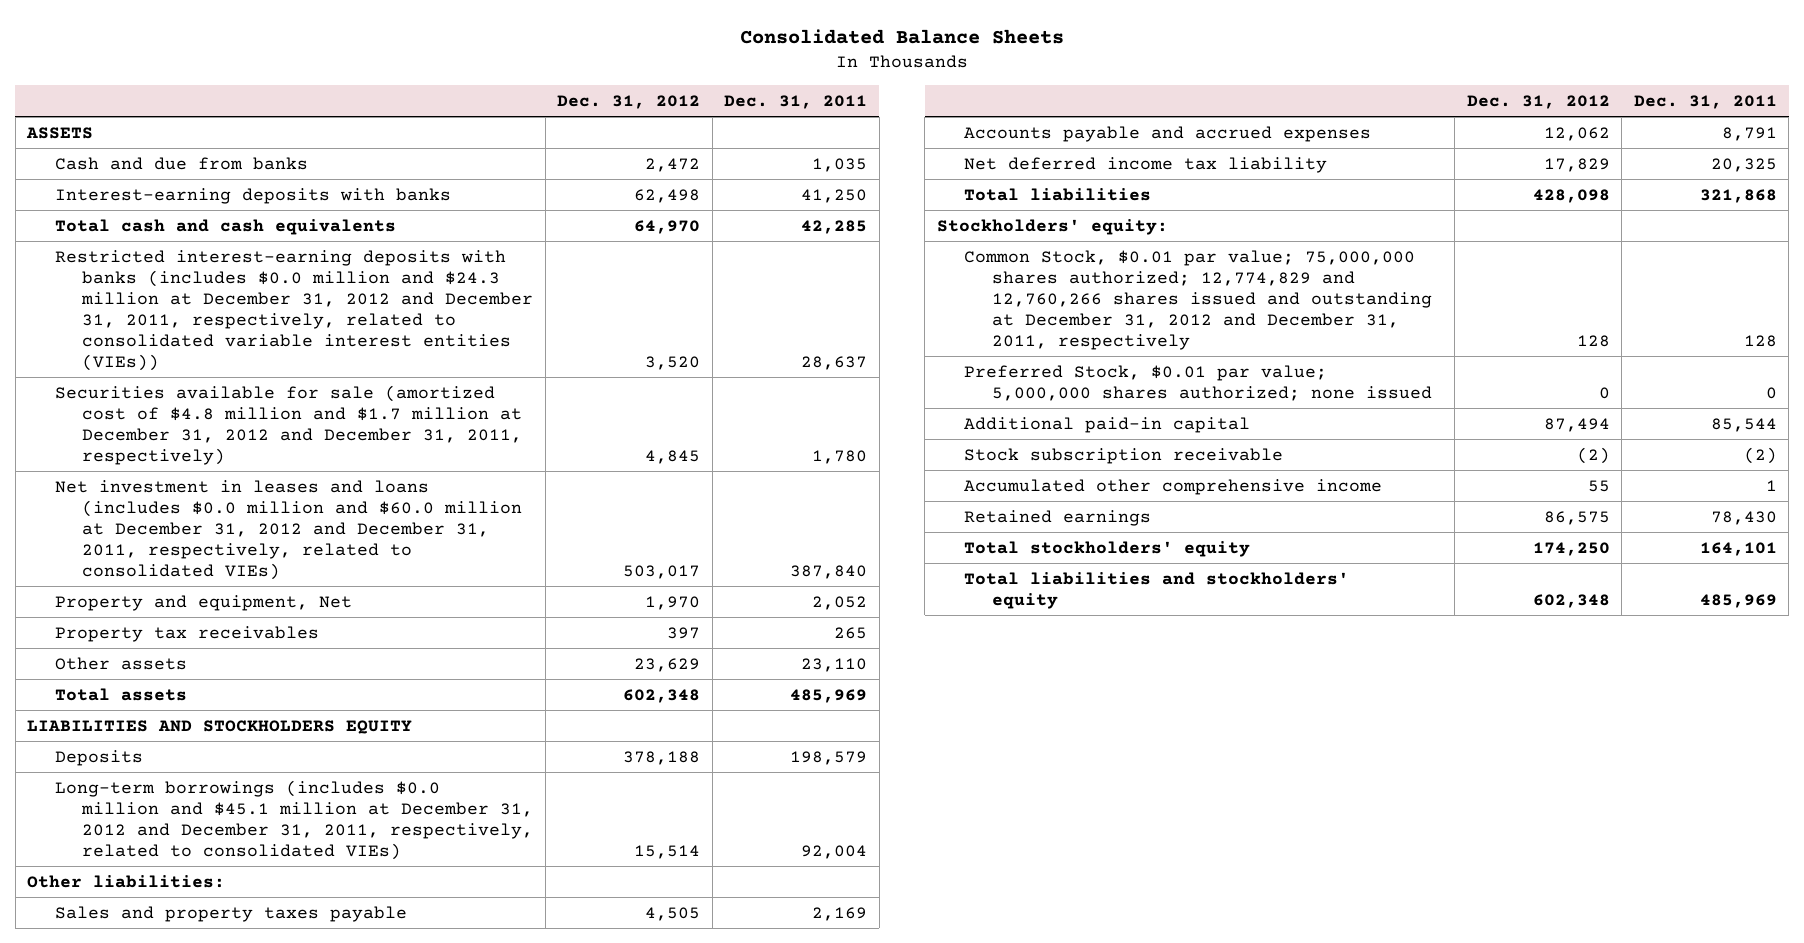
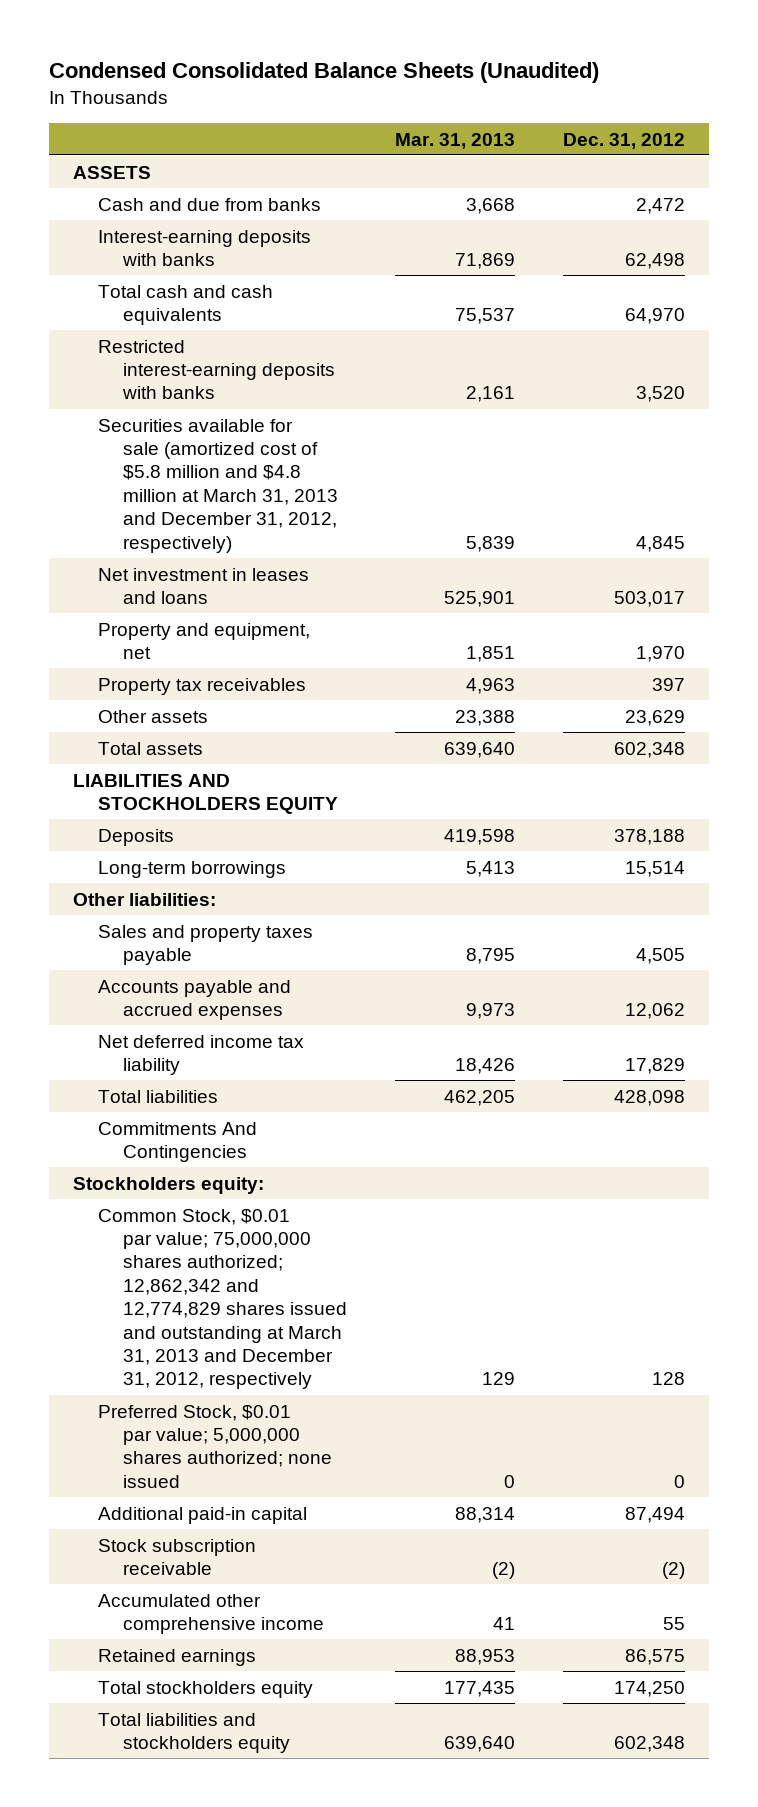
[740,29,1065,45] Consolidated Balance Sheets -> [48,62,599,84] Condensed Consolidated Balance Sheets (Unaudited)
[724,95,868,110] Dec. 31, 2011 -> none
none -> [395,132,516,149] Mar. 31, 2013
[54,249,534,372] Restricted interest-earning deposits with banks (includes $0.0 million and $24.3 million at December 31, 2012 and December 31, 2011, respectively, related to consolidated variable interest entities (VIEs)) -> [98,339,336,400] Restricted interest-earning deposits with banks
[54,384,523,466] Securities available for sale (amortized cost of $4.8 million and $1.7 million at December 31, 2012 and December 31, 2011, respectively) -> [98,418,339,553] Securities available for sale (amortized cost of $5.8 million and $4.8 million at March 31, 2013 and December 31, 2012, respectively)
[54,479,523,581] Net investment in leases and loans (includes $0.0 million and $60.0 million at December 31, 2012 and December 31, 2011, respectively, related to consolidated VIEs) -> [98,567,310,604] Net investment in leases and loans
[54,594,352,611] Property and equipment, Net -> [98,622,311,659] Property and equipment, net
[54,779,534,861] Long-term borrowings (includes $0.0 million and $45.1 million at December 31, 2012 and December 31, 2011, respectively, related to consolidated VIEs) -> [98,860,287,878] Long-term borrowings
none -> [98,1121,258,1162] Commitments And Contingencies
[936,218,1168,235] Stockholders' equity: -> [72,1176,264,1194] Stockholders equity:
[964,249,1432,351] Common Stock, $0.01 par value; 75,000,000 shares authorized; 12,774,829 and 12,760,266 shares issued and outstanding at December 31, 2012 and December 31, 2011, respectively -> [98,1208,348,1390] Common Stock, $0.01 par value; 75,000,000 shares authorized; 12,862,342 and 12,774,829 shares issued and outstanding at March 31, 2013 and December 31, 2012, respectively
[964,540,1251,557] Total stockholders' equity -> [98,1680,314,1698] Total stockholders equity
[964,571,1350,609] Total liabilities and stockholders' equity -> [98,1712,291,1753] Total liabilities and stockholders equity

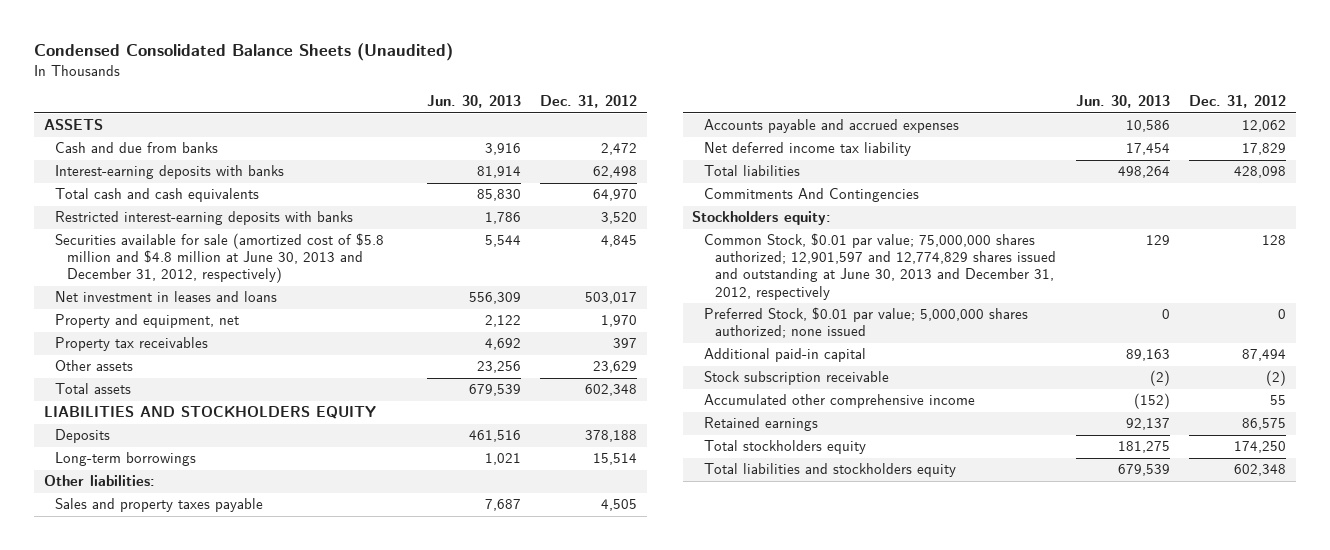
[395,132,516,149] Mar. 31, 2013 -> none
none -> [426,95,521,109] Jun. 30, 2013
[98,418,339,553] Securities available for sale (amortized cost of $5.8 million and $4.8 million at March 31, 2013 and December 31, 2012, respectively) -> [55,233,385,284] Securities available for sale (amortized cost of $5.8 million and $4.8 million at June 30, 2013 and December 31, 2012, respectively)
[98,1208,348,1390] Common Stock, $0.01 par value; 75,000,000 shares authorized; 12,862,342 and 12,774,829 shares issued and outstanding at March 31, 2013 and December 31, 2012, respectively -> [703,233,1057,300] Common Stock, $0.01 par value; 75,000,000 shares authorized; 12,901,597 and 12,774,829 shares issued and outstanding at June 30, 2013 and December 31, 2012, respectively

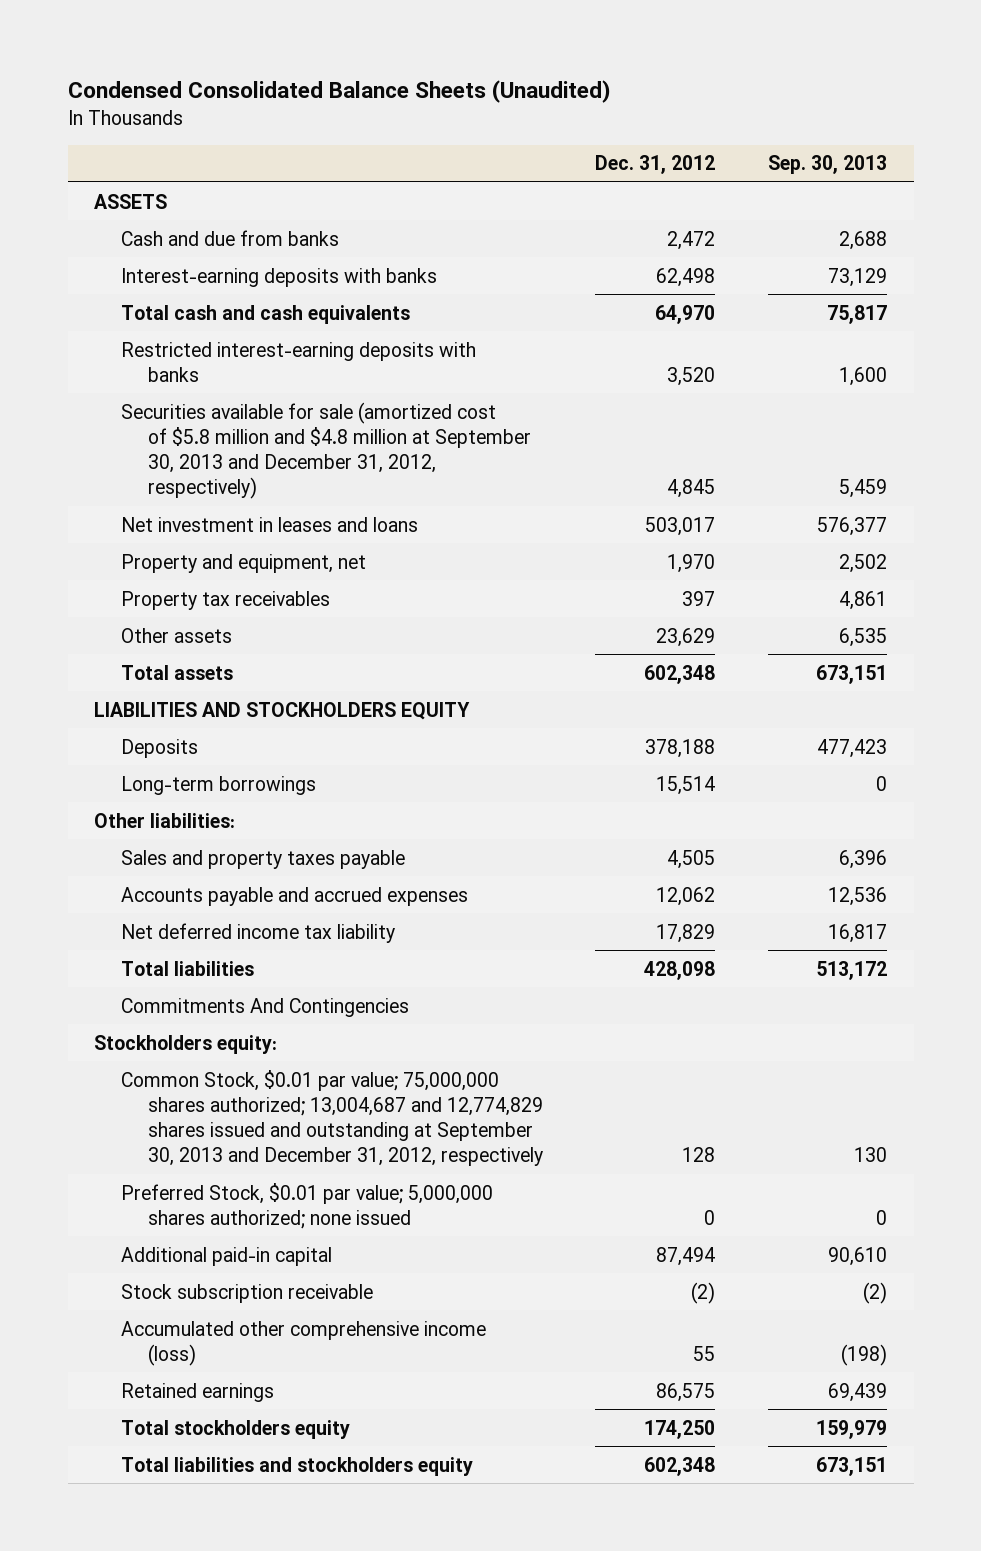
[426,95,521,109] Jun. 30, 2013 -> none
none -> [768,155,888,175] Sep. 30, 2013
[55,233,385,284] Securities available for sale (amortized cost of $5.8 million and $4.8 million at June 30, 2013 and December 31, 2012, respectively) -> [120,401,531,500] Securities available for sale (amortized cost of $5.8 million and $4.8 million at September 30, 2013 and December 31, 2012, respectively)
[703,233,1057,300] Common Stock, $0.01 par value; 75,000,000 shares authorized; 12,901,597 and 12,774,829 shares issued and outstanding at June 30, 2013 and December 31, 2012, respectively -> [120,1069,543,1167] Common Stock, $0.01 par value; 75,000,000 shares authorized; 13,004,687 and 12,774,829 shares issued and outstanding at September 30, 2013 and December 31, 2012, respectively
[703,394,975,409] Accumulated other comprehensive income -> [120,1320,486,1366] Accumulated other comprehensive income (loss)

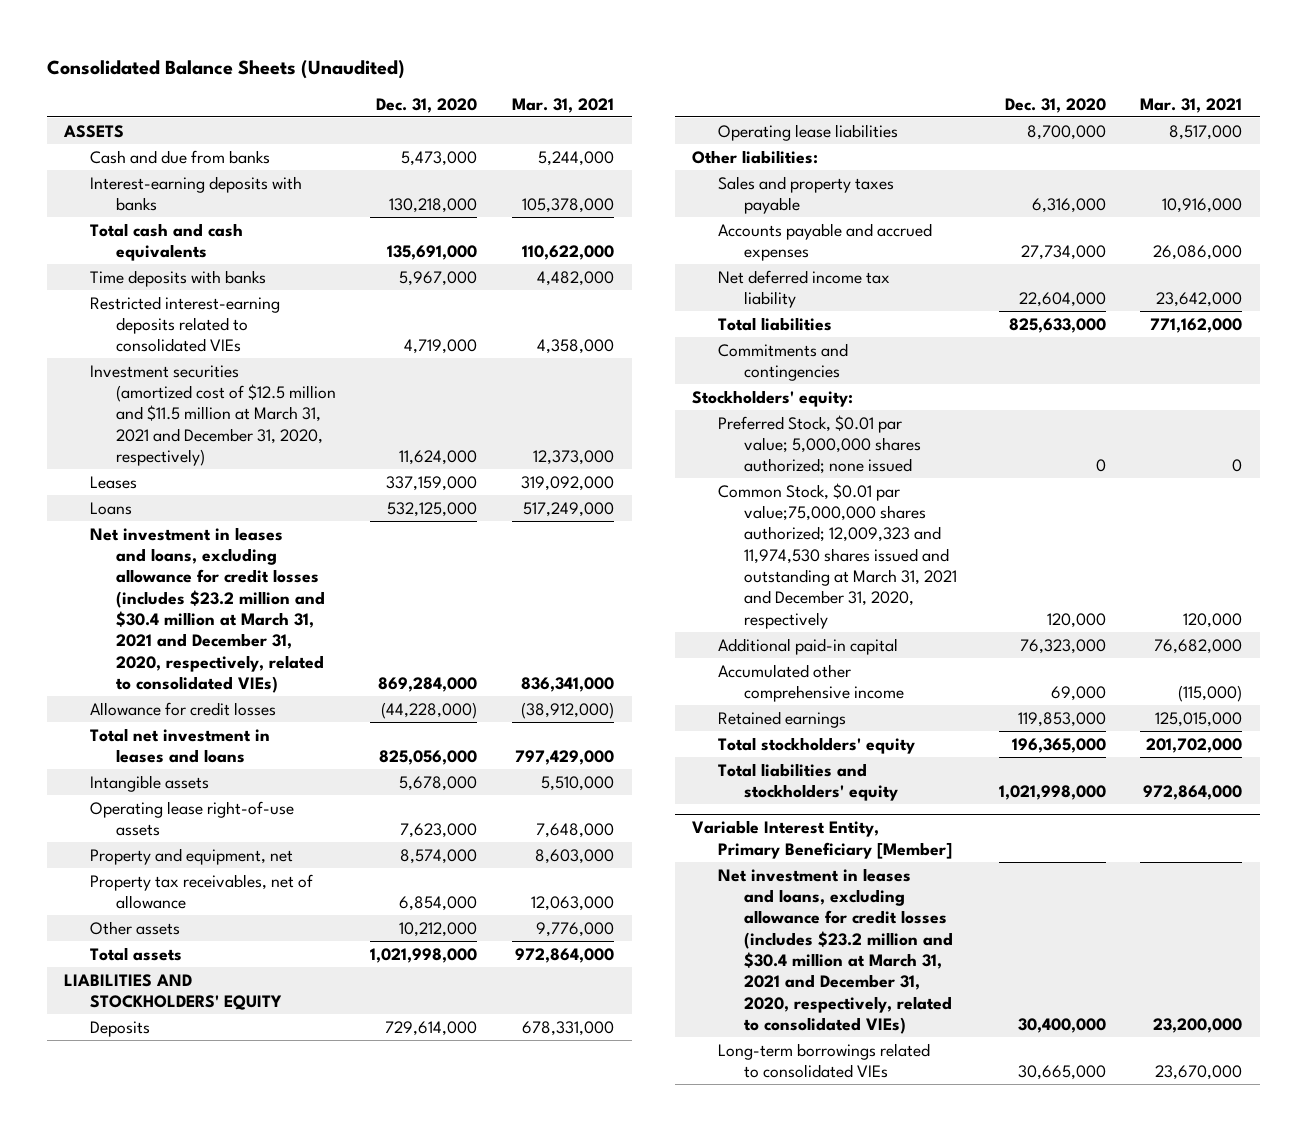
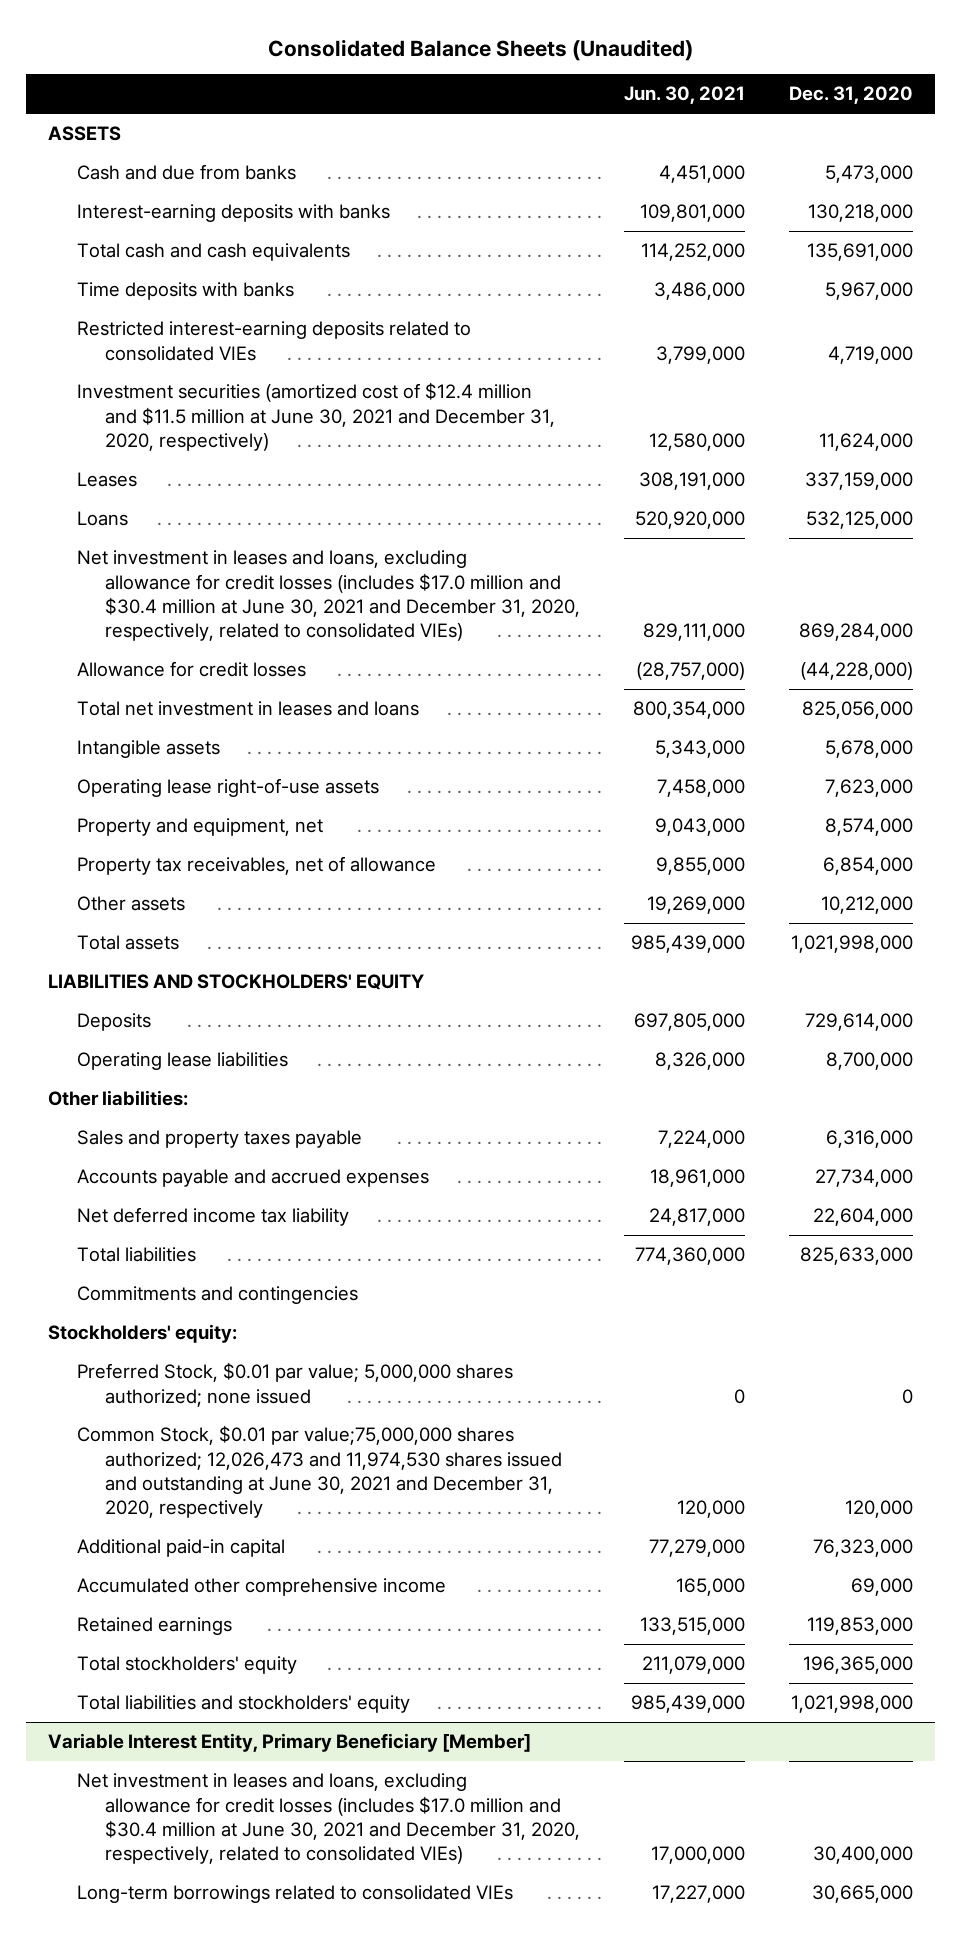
[512,97,615,113] Mar. 31, 2021 -> none
none -> [623,86,745,105] Jun. 30, 2021
[89,364,336,466] Investment securities (amortized cost of $12.5 million and $11.5 million at March 31, 2021 and December 31, 2020, respectively) -> [76,382,555,451] Investment securities (amortized cost of $12.4 million and $11.5 million at June 30, 2021 and December 31, 2020, respectively)
[89,526,325,693] Net investment in leases and loans, excluding allowance for credit losses (includes $23.2 million and $30.4 million at March 31, 2021 and December 31, 2020, respectively, related to consolidated VIEs) -> [76,550,580,642] Net investment in leases and loans, excluding allowance for credit losses (includes $17.0 million and $30.4 million at June 30, 2021 and December 31, 2020, respectively, related to consolidated VIEs)
[718,482,957,629] Common Stock, $0.01 par value;75,000,000 shares authorized; 12,009,323 and 11,974,530 shares issued and outstanding at March 31, 2021 and December 31, 2020, respectively -> [76,1425,562,1519] Common Stock, $0.01 par value;75,000,000 shares authorized; 12,026,473 and 11,974,530 shares issued and outstanding at June 30, 2021 and December 31, 2020, respectively
[718,867,953,1034] Net investment in leases and loans, excluding allowance for credit losses (includes $23.2 million and $30.4 million at March 31, 2021 and December 31, 2020, respectively, related to consolidated VIEs) -> [76,1773,580,1865] Net investment in leases and loans, excluding allowance for credit losses (includes $17.0 million and $30.4 million at June 30, 2021 and December 31, 2020, respectively, related to consolidated VIEs)

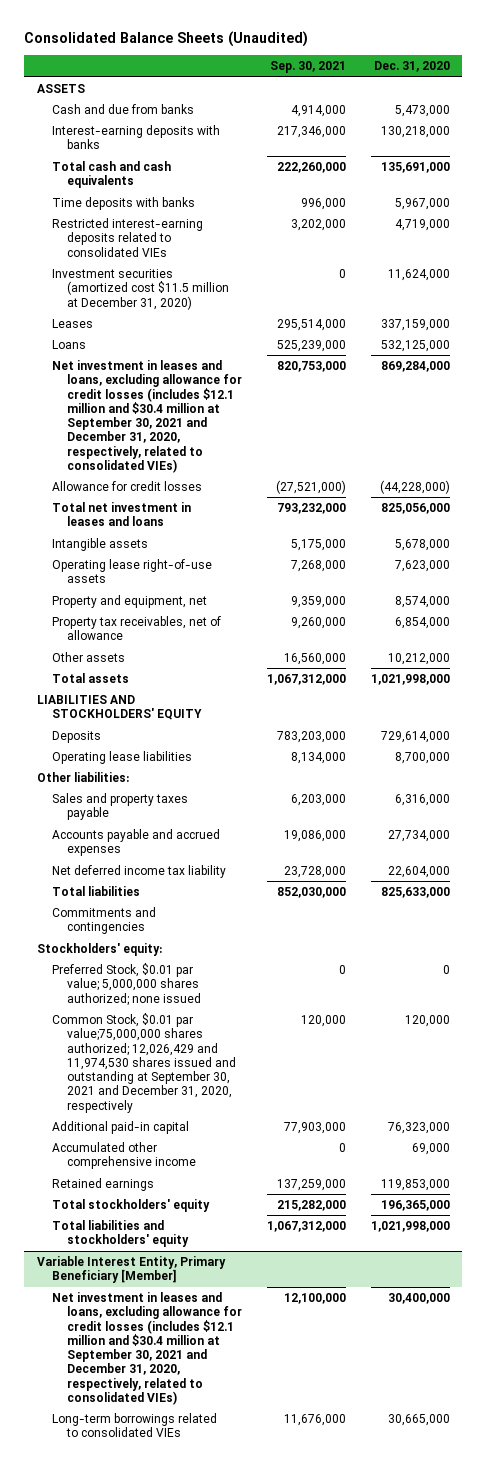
[623,86,745,105] Jun. 30, 2021 -> none
none -> [270,61,347,74] Sep. 30, 2021
[76,382,555,451] Investment securities (amortized cost of $12.4 million and $11.5 million at June 30, 2021 and December 31, 2020, respectively) -> [52,269,230,310] Investment securities (amortized cost $11.5 million at December 31, 2020)
[76,550,580,642] Net investment in leases and loans, excluding allowance for credit losses (includes $17.0 million and $30.4 million at June 30, 2021 and December 31, 2020, respectively, related to consolidated VIEs) -> [52,360,243,474] Net investment in leases and loans, excluding allowance for credit losses (includes $12.1 million and $30.4 million at September 30, 2021 and December 31, 2020, respectively, related to consolidated VIEs)
[76,1425,562,1519] Common Stock, $0.01 par value;75,000,000 shares authorized; 12,026,473 and 11,974,530 shares issued and outstanding at June 30, 2021 and December 31, 2020, respectively -> [52,1013,237,1113] Common Stock, $0.01 par value;75,000,000 shares authorized; 12,026,429 and 11,974,530 shares issued and outstanding at September 30, 2021 and December 31, 2020, respectively
[76,1773,580,1865] Net investment in leases and loans, excluding allowance for credit losses (includes $17.0 million and $30.4 million at June 30, 2021 and December 31, 2020, respectively, related to consolidated VIEs) -> [52,1292,243,1406] Net investment in leases and loans, excluding allowance for credit losses (includes $12.1 million and $30.4 million at September 30, 2021 and December 31, 2020, respectively, related to consolidated VIEs)

